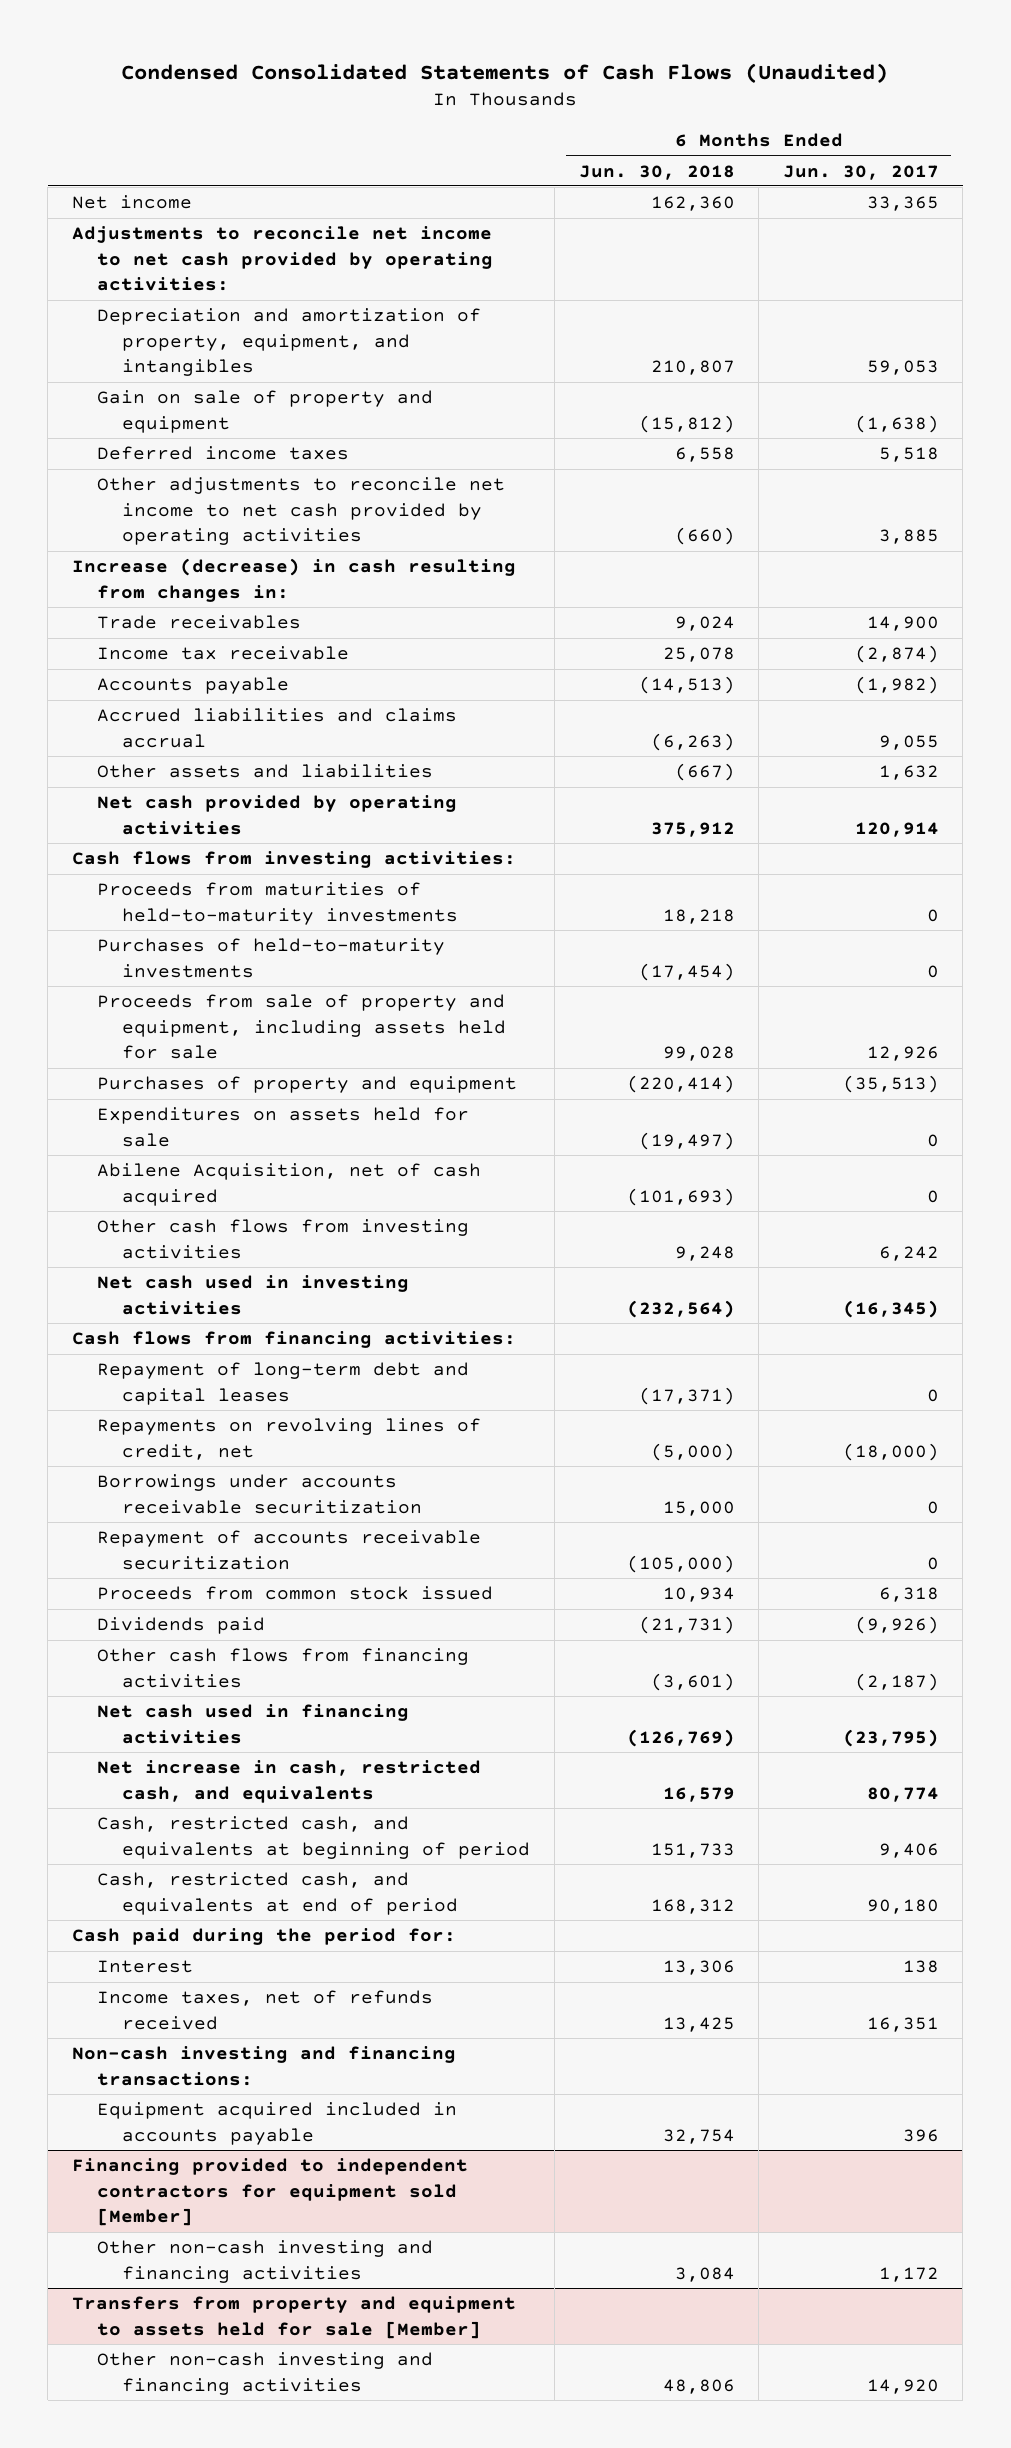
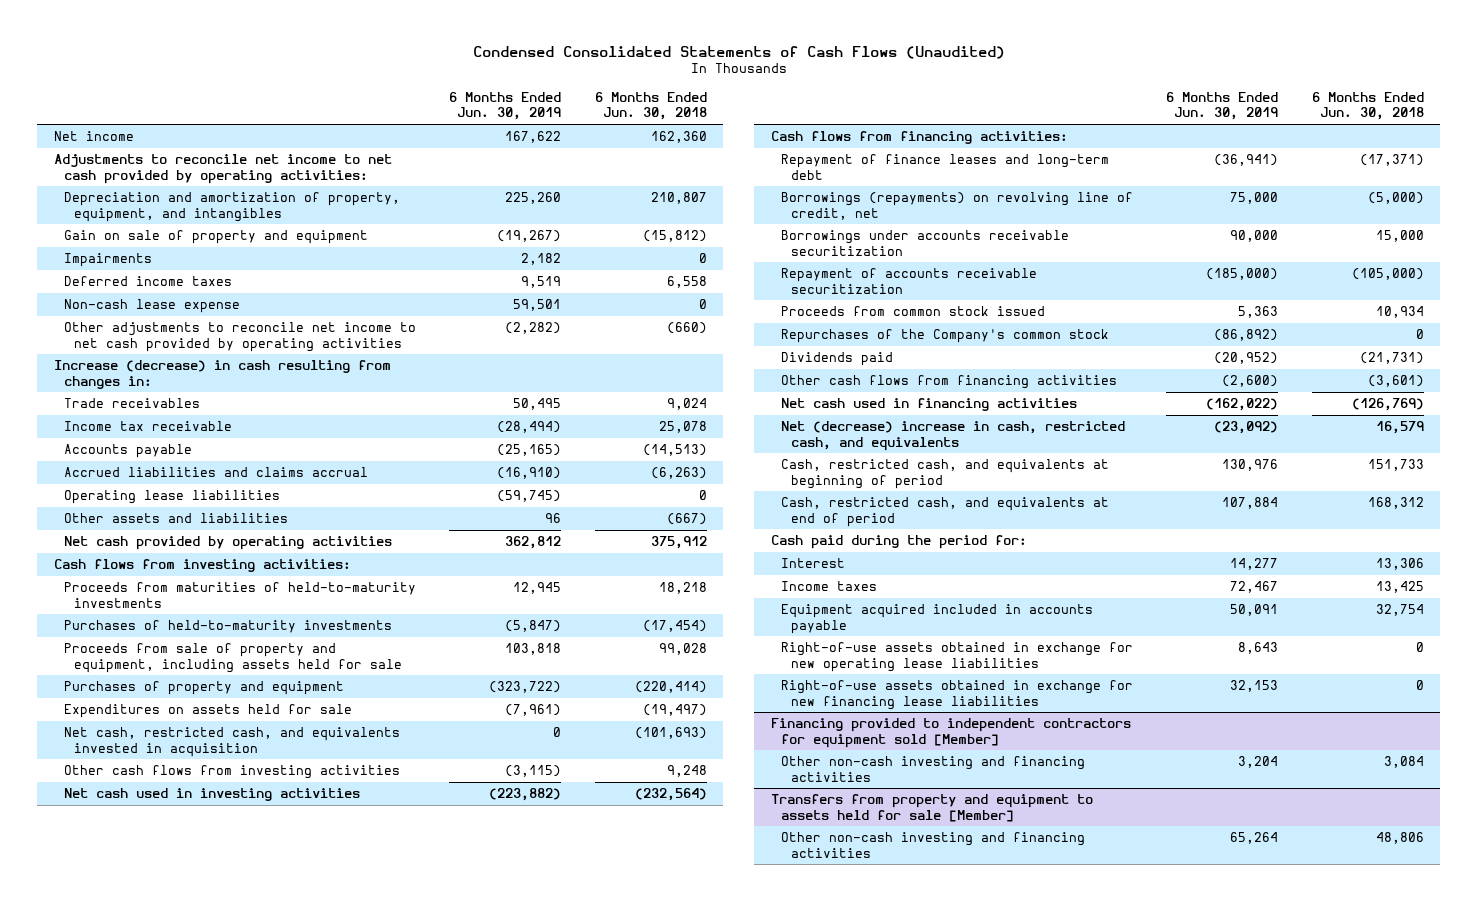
[782,164,939,180] Jun. 30, 2017 -> none
none -> [449,91,562,121] 6 Months Ended Jun. 30, 2019
none -> [63,253,152,268] Impairments
none -> [63,299,240,314] Non-cash lease expense
none -> [63,490,280,505] Operating lease liabilities
[97,1163,482,1206] Abilene Acquisition, net of cash acquired -> [63,727,400,757] Net cash, restricted cash, and equivalents invested in acquisition
[97,1362,470,1405] Repayment of long-term debt and capital leases -> [780,154,1109,180] Repayment of finance leases and long-term debt
[97,1418,482,1460] Repayments on revolving lines of credit, net -> [780,192,1133,220] Borrowings (repayments) on revolving line of credit, net
none -> [780,329,1109,344] Repurchases of the Company's common stock
[97,1760,482,1803] Net increase in cash, restricted cash, and equivalents -> [780,421,1125,451] Net (decrease) increase in cash, restricted cash, and equivalents
[72,2046,457,2086] Non-cash investing and financing transactions: -> none
[97,1990,434,2030] Income taxes, net of refunds received -> [780,581,877,592] Income taxes
none -> [780,642,1133,672] Right-of-use assets obtained in exchange for new operating lease liabilities
none -> [780,680,1133,710] Right-of-use assets obtained in exchange for new financing lease liabilities

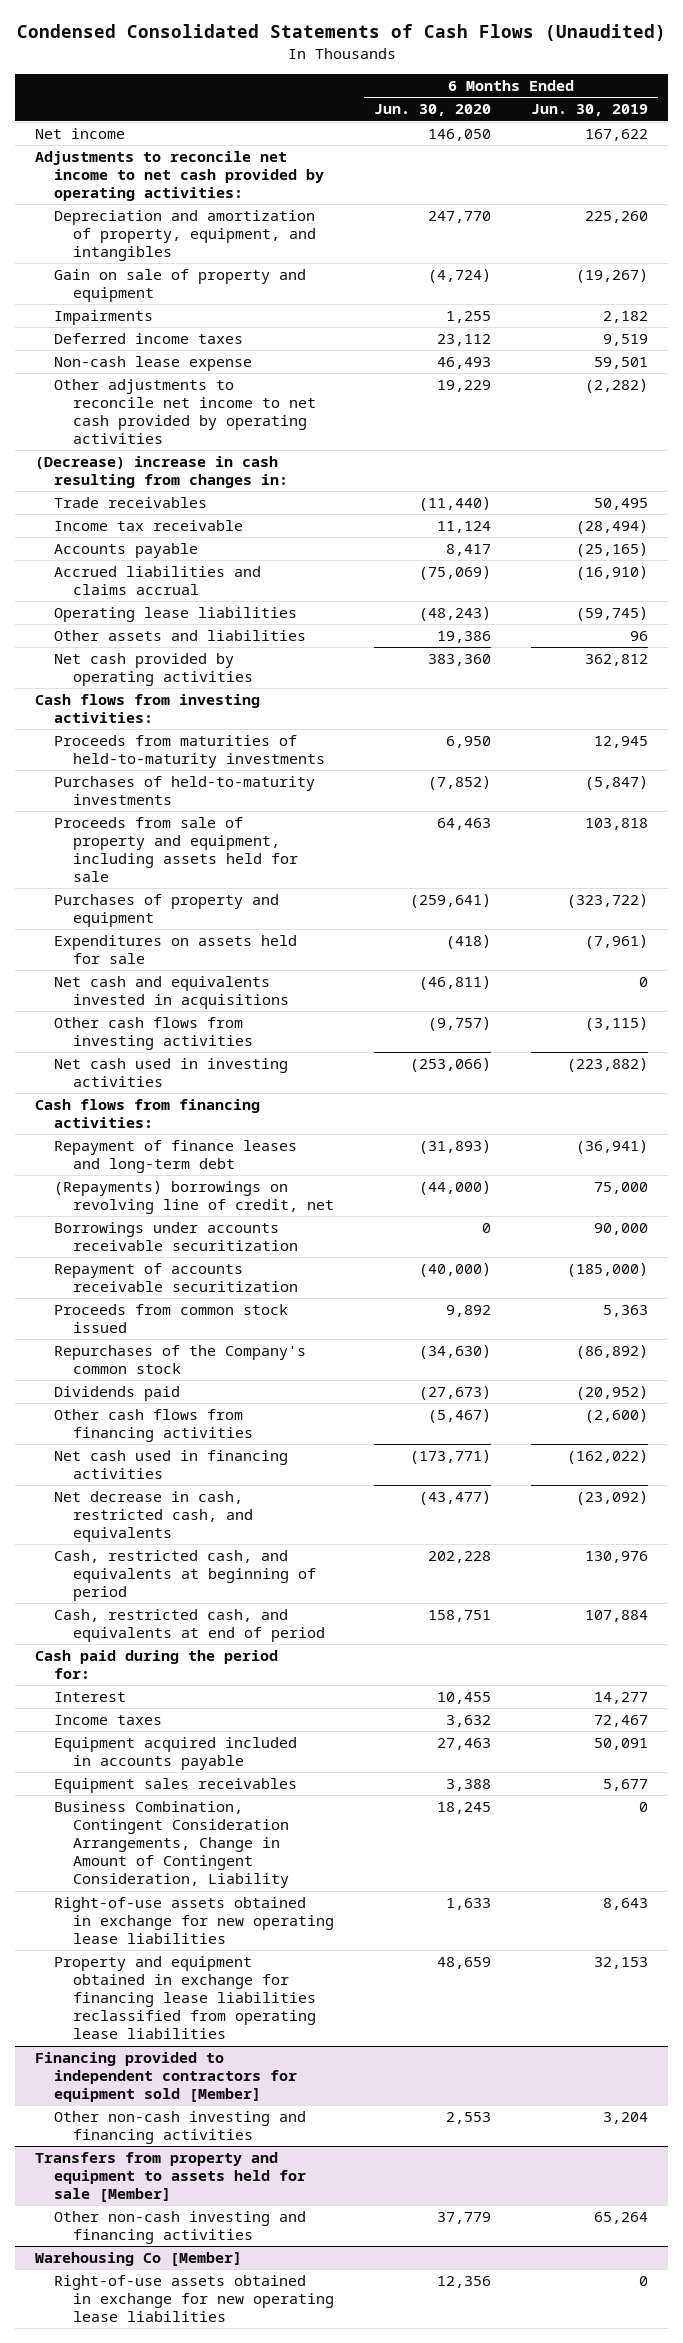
[594,91,707,121] 6 Months Ended Jun. 30, 2018 -> none
none -> [374,104,492,117] Jun. 30, 2020
[54,360,392,389] Increase (decrease) in cash resulting from changes in: -> [34,456,288,489] (Decrease) increase in cash resulting from changes in:
[63,727,400,757] Net cash, restricted cash, and equivalents invested in acquisition -> [53,976,290,1010] Net cash and equivalents invested in acquisitions
[780,192,1133,220] Borrowings (repayments) on revolving line of credit, net -> [53,1181,335,1215] (Repayments) borrowings on revolving line of credit, net
[780,421,1125,451] Net (decrease) increase in cash, restricted cash, and equivalents -> [53,1491,254,1543] Net decrease in cash, restricted cash, and equivalents
none -> [53,1778,297,1794] Equipment sales receivables
none -> [53,1801,290,1889] Business Combination, Contingent Consideration Arrangements, Change in Amount of Contingent Consideration, Liability
[780,680,1133,710] Right-of-use assets obtained in exchange for new financing lease liabilities -> [53,1956,317,2040] Property and equipment obtained in exchange for financing lease liabilities reclassified from operating lease liabilities
none -> [34,2252,242,2267] Warehousing Co [Member]
none -> [53,2275,335,2323] Right-of-use assets obtained in exchange for new operating lease liabilities

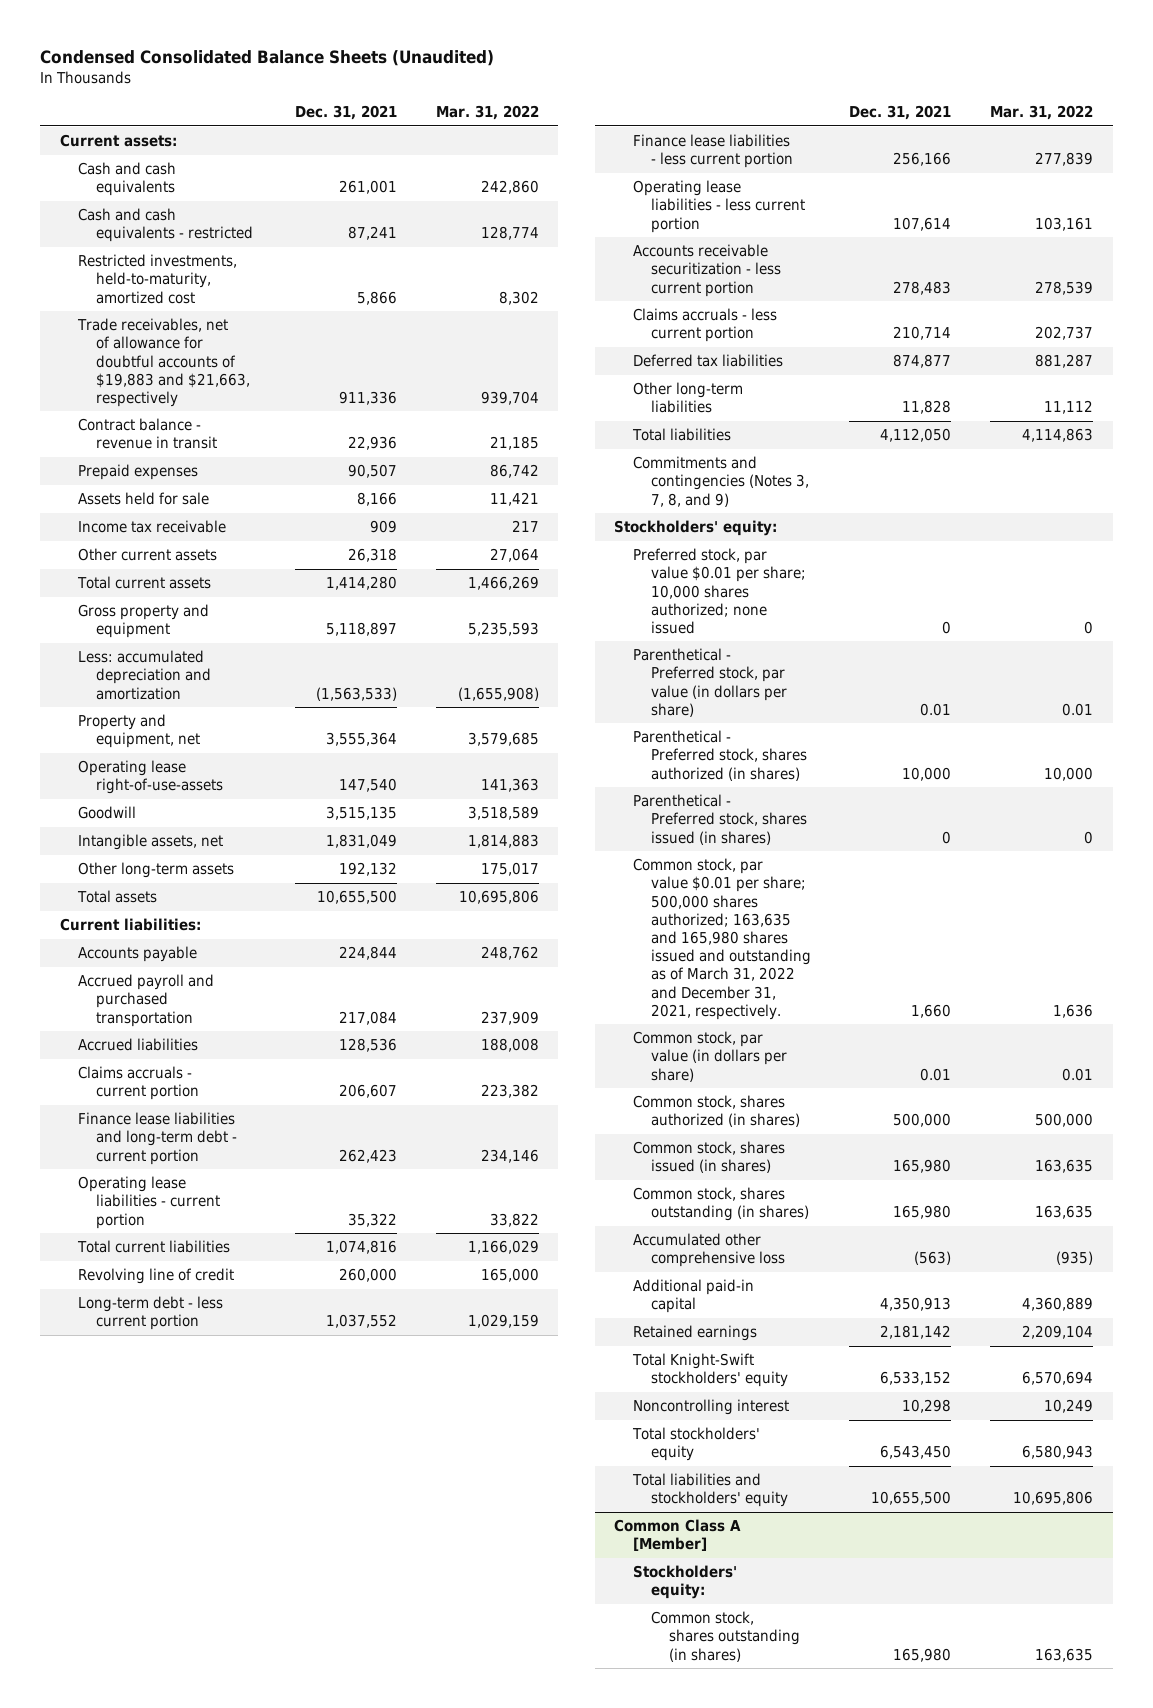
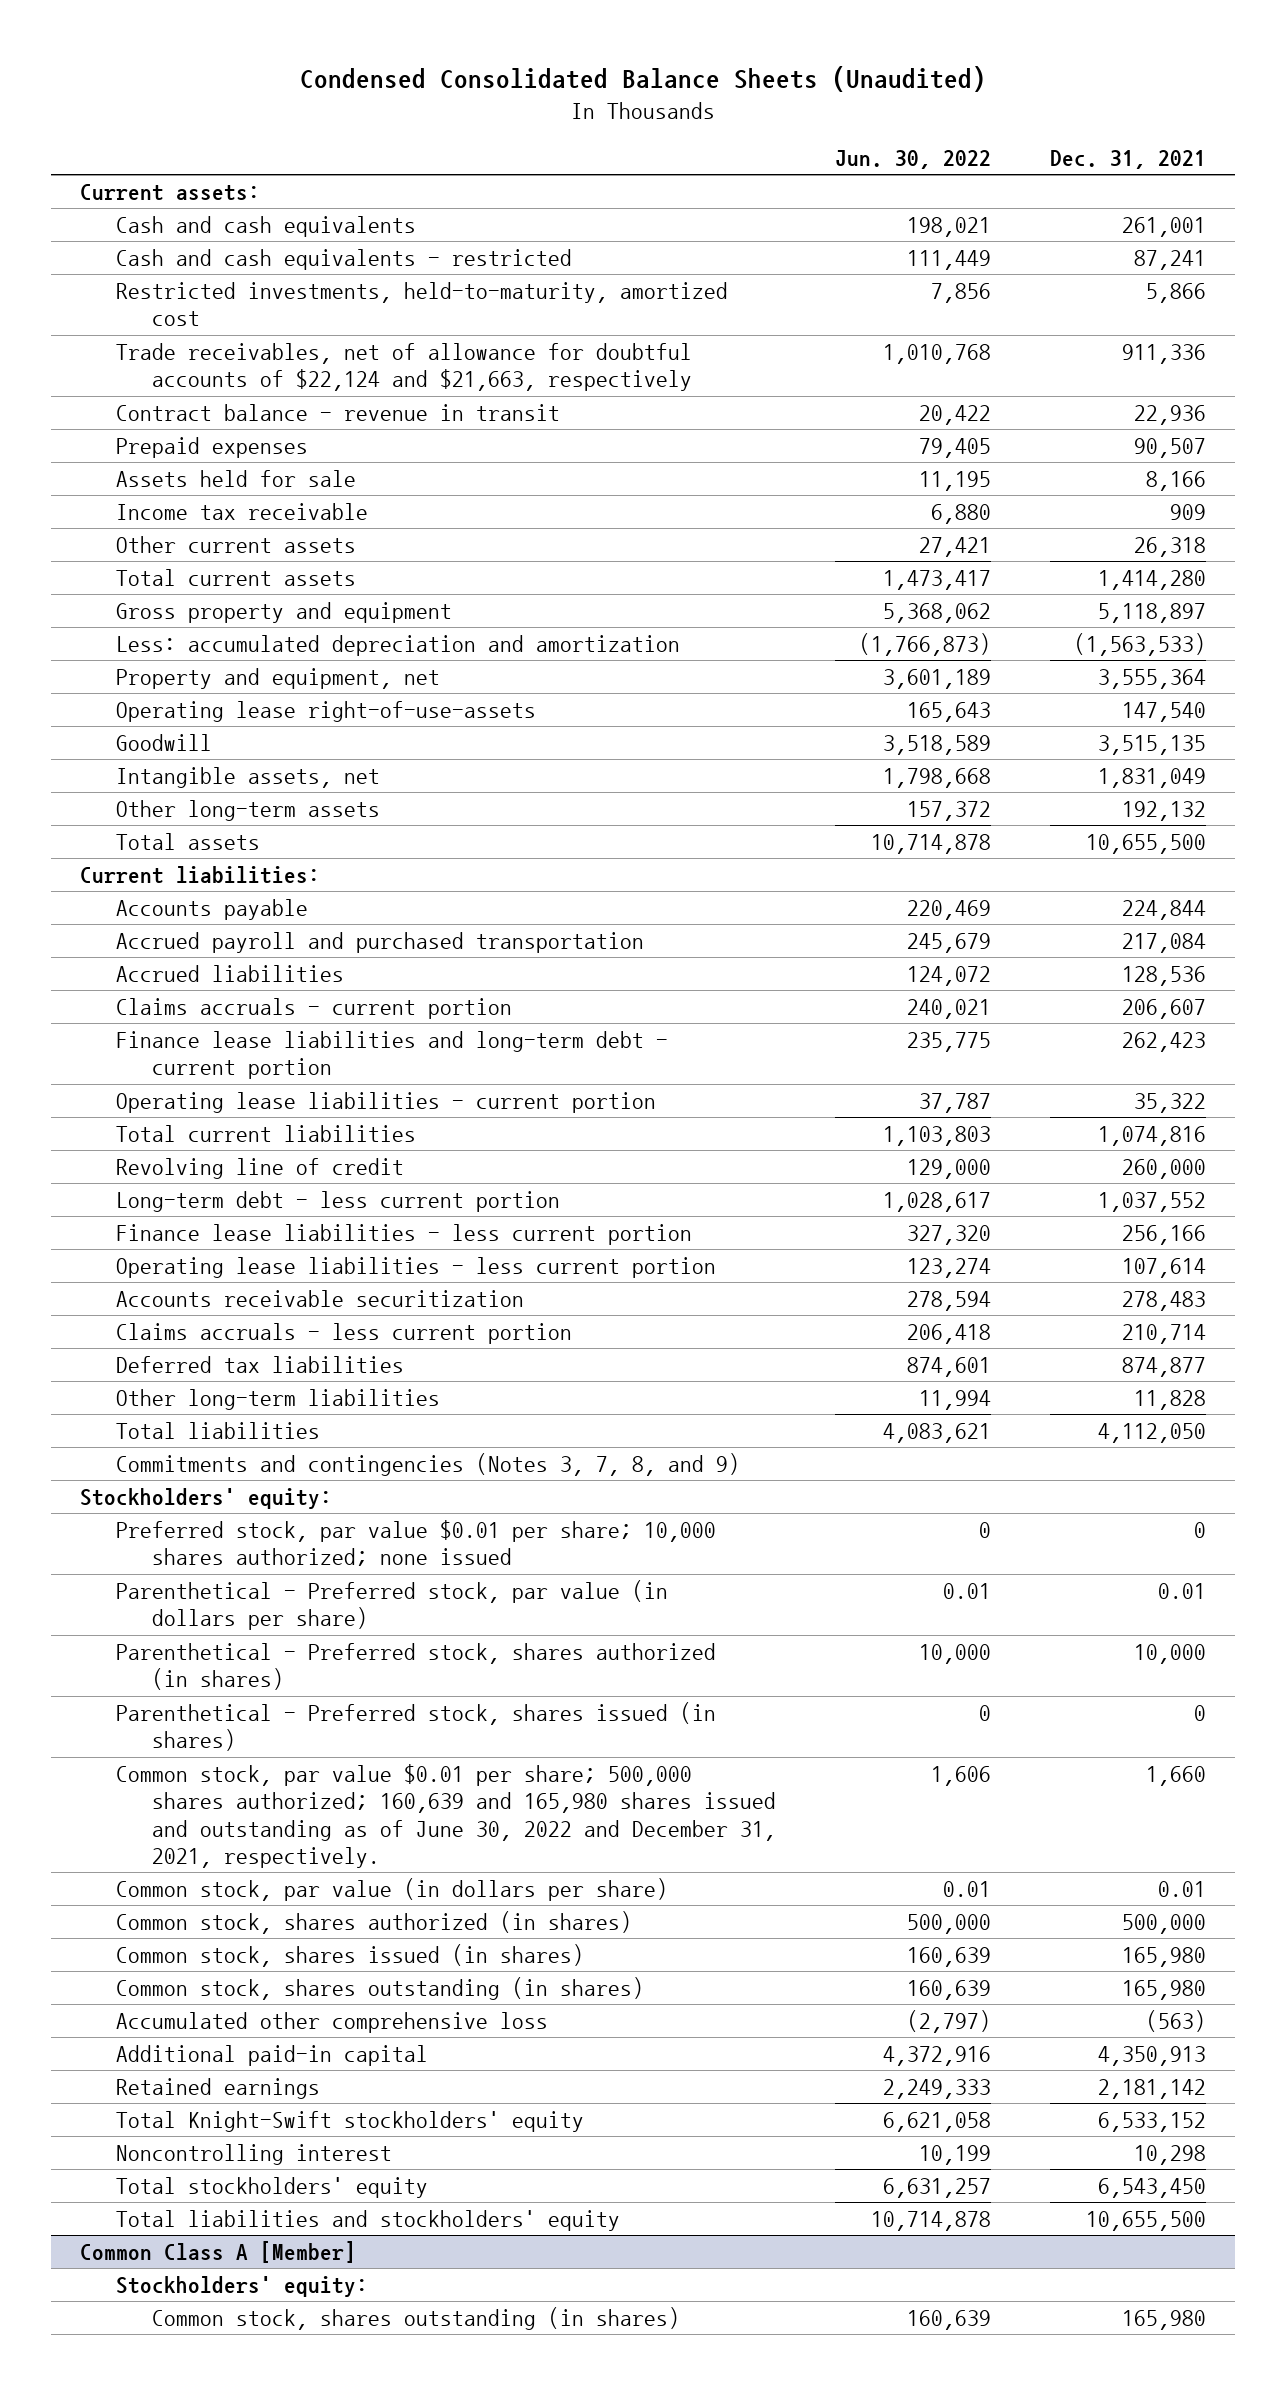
[435,105,539,121] Mar. 31, 2022 -> none
none -> [834,149,991,169] Jun. 30, 2022
[76,318,250,408] Trade receivables, net of allowance for doubtful accounts of $19,883 and $21,663, respectively -> [116,342,693,392] Trade receivables, net of allowance for doubtful accounts of $22,124 and $21,663, respectively
[632,244,781,297] Accounts receivable securitization - less current portion -> [116,1289,525,1307] Accounts receivable securitization
[632,858,811,1020] Common stock, par value $0.01 per share; 500,000 shares authorized; 163,635 and 165,980 shares issued and outstanding as of March 31, 2022 and December 31, 2021, respectively. -> [116,1763,776,1868] Common stock, par value $0.01 per share; 500,000 shares authorized; 160,639 and 165,980 shares issued and outstanding as of June 30, 2022 and December 31, 2021, respectively.

